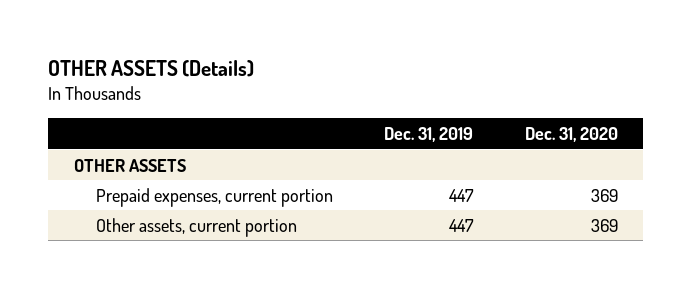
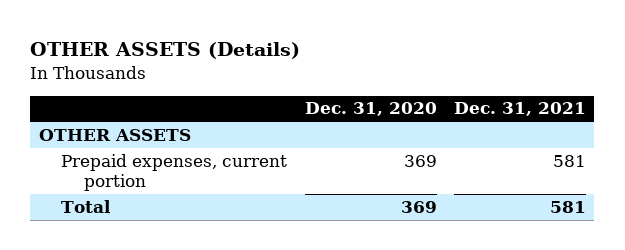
[384,127,474,143] Dec. 31, 2019 -> none
none -> [453,102,586,117] Dec. 31, 2021
[95,217,297,237] Other assets, current portion -> [61,199,112,213] Total

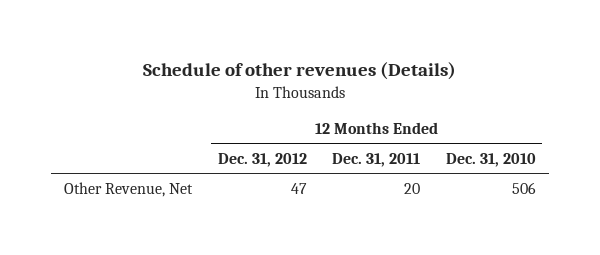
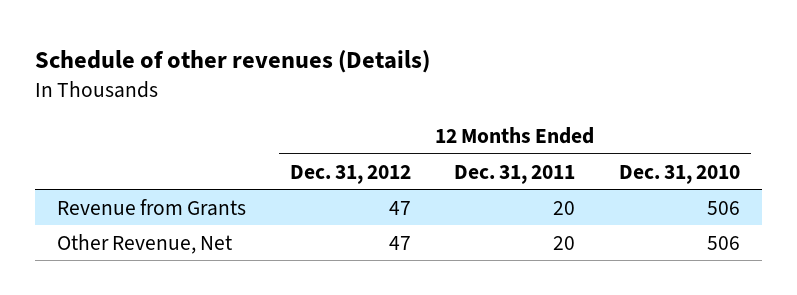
none -> [57,198,247,216] Revenue from Grants

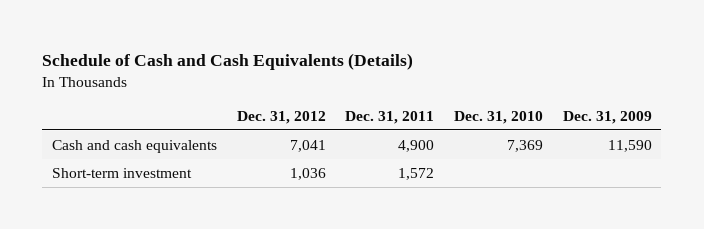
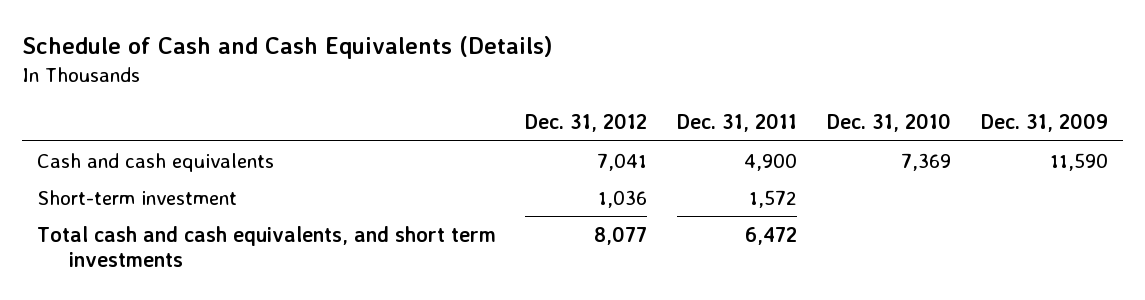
none -> [36,225,496,267] Total cash and cash equivalents, and short term investments

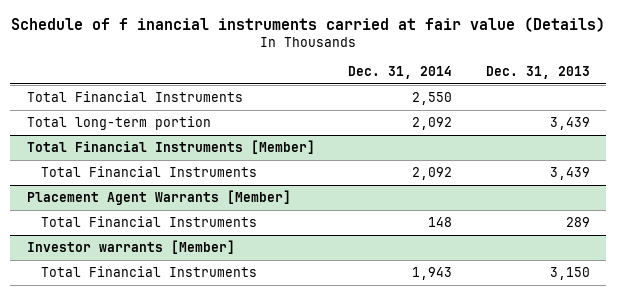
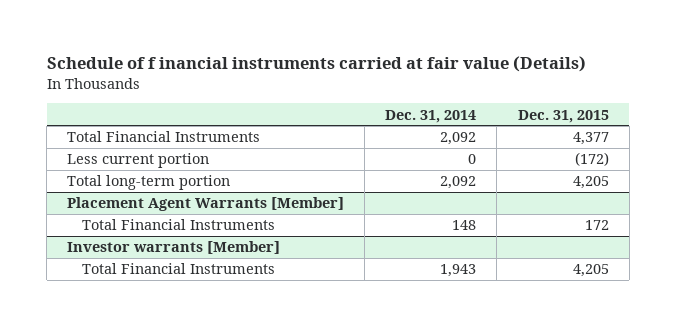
[485,66,590,80] Dec. 31, 2013 -> none
none -> [517,109,609,123] Dec. 31, 2015
[27,90,244,102] Total Financial Instruments -> none
[27,139,316,154] Total Financial Instruments [Member] -> none
none -> [67,153,210,169] Less current portion
[27,115,212,130] Total long-term portion -> [67,175,231,191] Total long-term portion

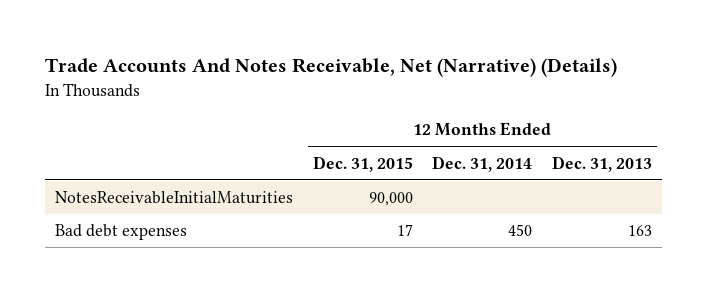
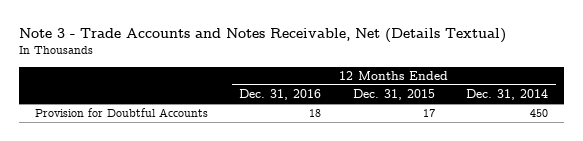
[45,58,618,78] Trade Accounts And Notes Receivable, Net (Narrative) (Details) -> [19,28,507,44] Note 3 - Trade Accounts and Notes Receivable, Net (Details Textual)
[551,155,652,172] Dec. 31, 2013 -> none
none -> [239,89,322,101] Dec. 31, 2016
[55,191,294,205] NotesReceivableInitialMaturities -> none
[55,224,188,241] Bad debt expenses -> [34,108,208,118] Provision for Doubtful Accounts

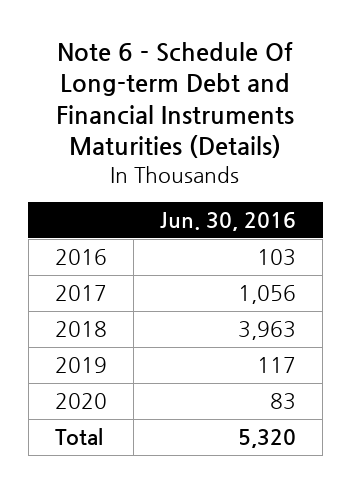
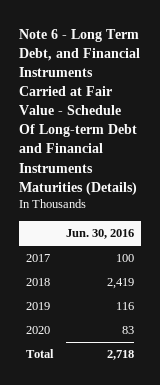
[56,41,295,159] Note 6 - Schedule Of Long-term Debt and Financial Instruments Maturities (Details) -> [19,28,141,195] Note 6 - Long Term Debt, and Financial Instruments Carried at Fair Value - Schedule Of Long-term Debt and Financial Instruments Maturities (Details)
[54,248,107,265] 2016 -> none
[238,284,297,304] 1,056 -> [116,254,135,263] 100
[238,320,297,340] 3,963 -> [107,278,135,290] 2,419
[257,356,297,373] 117 -> [116,302,135,311] 116
[238,428,297,448] 5,320 -> [107,350,135,361] 2,718

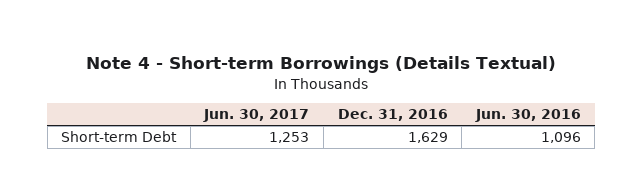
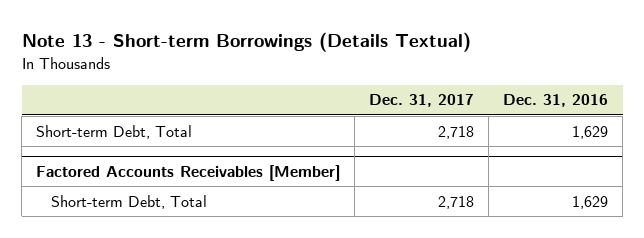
[86,56,557,74] Note 4 - Short-term Borrowings (Details Textual) -> [21,31,471,52] Note 13 - Short-term Borrowings (Details Textual)
[203,109,310,123] Jun. 30, 2017 -> none
[474,109,581,123] Jun. 30, 2016 -> none
none -> [369,94,475,108] Dec. 31, 2017
[61,131,178,143] Short-term Debt -> [36,124,193,139] Short-term Debt, Total
none -> [36,164,341,181] Factored Accounts Receivables [Member]
none -> [51,194,208,209] Short-term Debt, Total

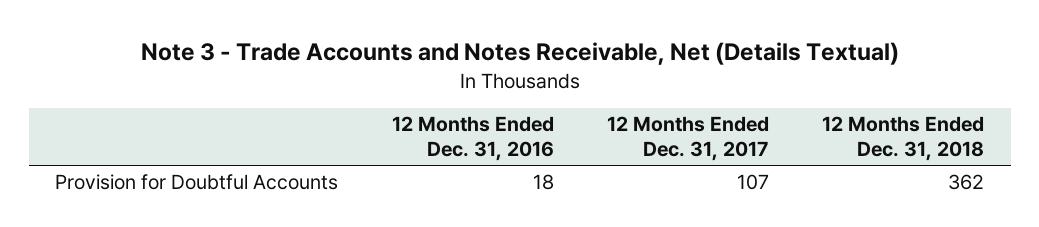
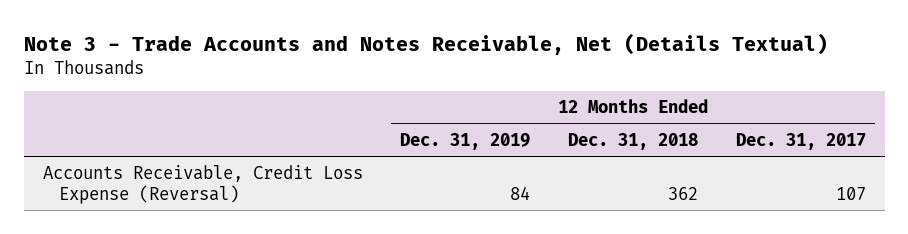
[391,116,554,162] 12 Months Ended Dec. 31, 2016 -> none
none -> [400,132,531,150] Dec. 31, 2019
[55,174,339,191] Provision for Doubtful Accounts -> [42,165,363,204] Accounts Receivable, Credit Loss Expense (Reversal)

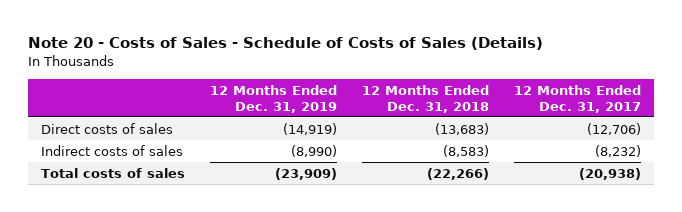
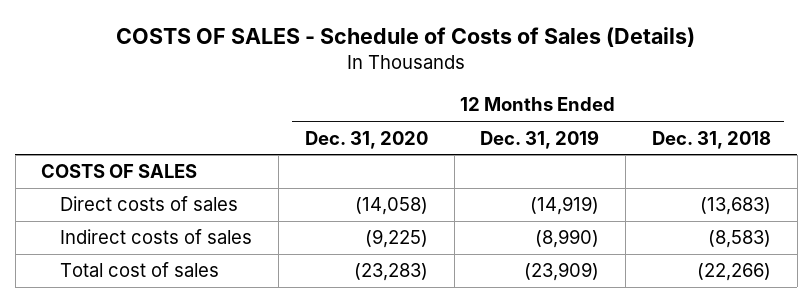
[28,37,544,51] Note 20 - Costs of Sales - Schedule of Costs of Sales (Details) -> [116,27,696,48] COSTS OF SALES - Schedule of Costs of Sales (Details)
[514,84,642,113] 12 Months Ended Dec. 31, 2017 -> none
none -> [304,130,428,149] Dec. 31, 2020
none -> [41,164,198,179] COSTS OF SALES
[40,167,185,178] Total costs of sales -> [60,262,220,278] Total cost of sales

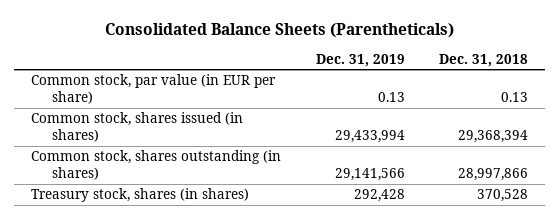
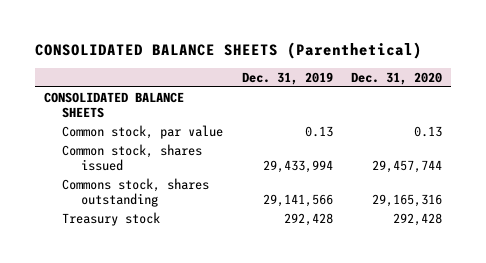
[104,23,454,39] Consolidated Balance Sheets (Parentheticals) -> [34,41,422,59] CONSOLIDATED BALANCE SHEETS (Parenthetical)
[438,53,528,67] Dec. 31, 2018 -> none
none -> [351,71,443,85] Dec. 31, 2020
none -> [44,91,185,119] CONSOLIDATED BALANCE SHEETS
[31,74,277,104] Common stock, par value (in EUR per share) -> [62,124,224,139] Common stock, par value
[31,112,244,142] Common stock, shares issued (in shares) -> [62,143,203,172] Common stock, shares issued
[31,150,282,180] Common stock, shares outstanding (in shares) -> [62,177,210,208] Commons stock, shares outstanding
[31,188,250,203] Treasury stock, shares (in shares) -> [62,211,161,226] Treasury stock

